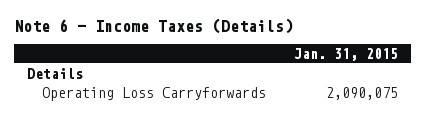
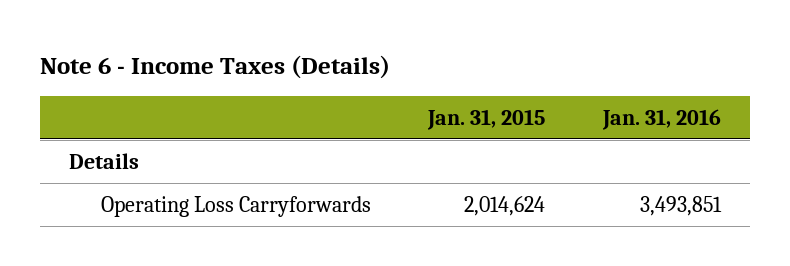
none -> [601,108,721,130] Jan. 31, 2016
[325,87,398,101] 2,090,075 -> [464,195,546,216] 2,014,624

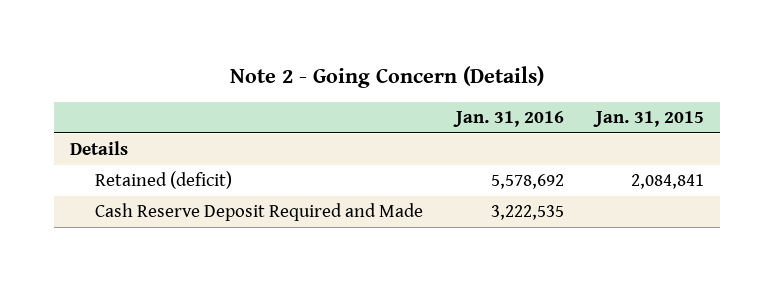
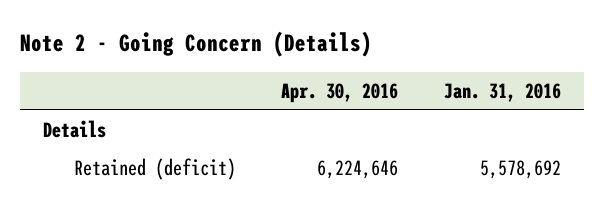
[593,111,705,128] Jan. 31, 2015 -> none
none -> [281,82,399,103] Apr. 30, 2016
[95,203,424,222] Cash Reserve Deposit Required and Made -> none

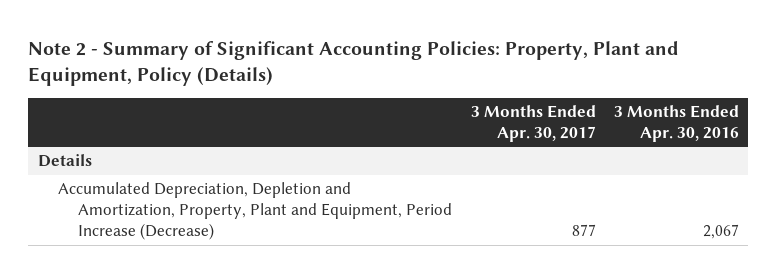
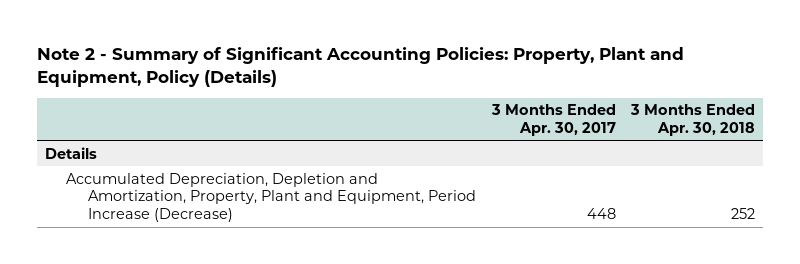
[613,105,739,143] 3 Months Ended Apr. 30, 2016 -> none
none -> [630,104,756,137] 3 Months Ended Apr. 30, 2018
[571,224,596,237] 877 -> [586,208,616,220] 448

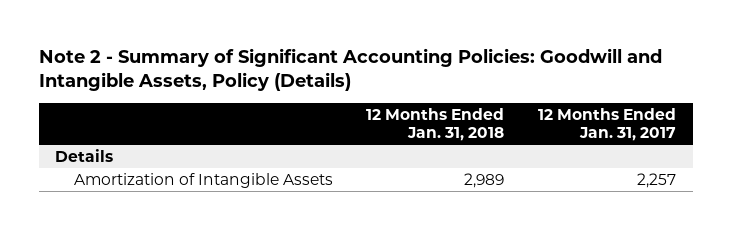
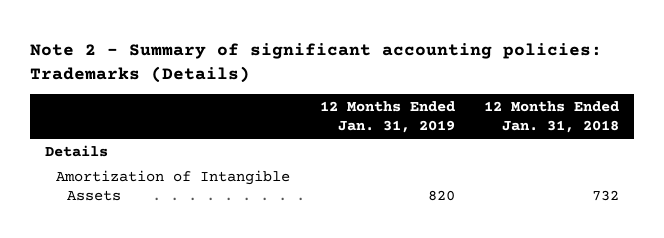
[38,47,662,92] Note 2 - Summary of Significant Accounting Policies: Goodwill and Intangible Assets, Policy (Details) -> [30,42,603,83] Note 2 - Summary of significant accounting policies: Trademarks (Details)
[537,107,676,142] 12 Months Ended Jan. 31, 2017 -> none
none -> [319,101,455,134] 12 Months Ended Jan. 31, 2019
[464,172,505,188] 2,989 -> [591,189,619,201] 732

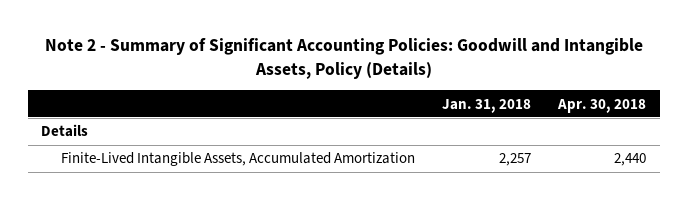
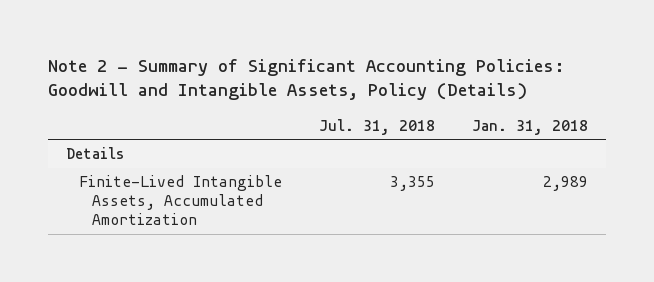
[557,98,647,113] Apr. 30, 2018 -> none
none -> [318,118,435,135] Jul. 31, 2018
[499,153,532,167] 2,257 -> [542,176,588,192] 2,989

